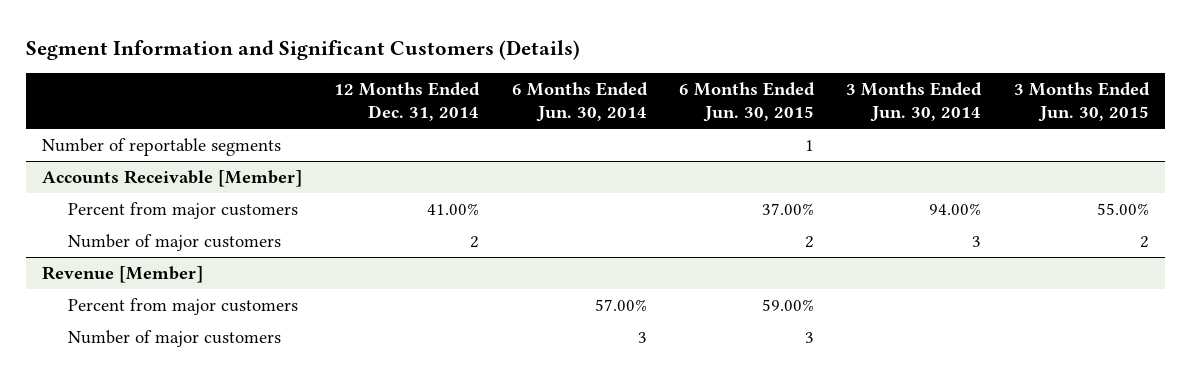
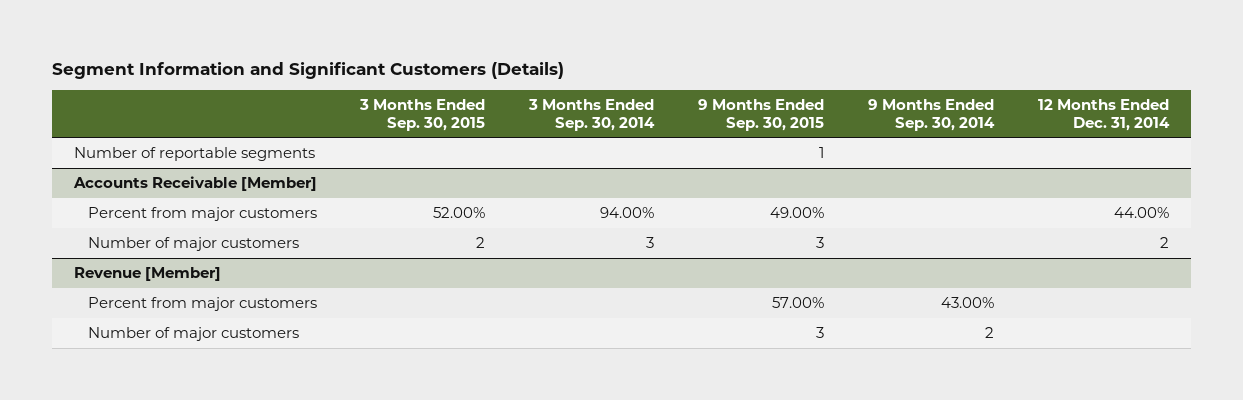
[511,82,648,123] 6 Months Ended Jun. 30, 2014 -> none
[678,82,815,123] 6 Months Ended Jun. 30, 2015 -> none
[846,82,983,123] 3 Months Ended Jun. 30, 2014 -> none
[1013,82,1150,123] 3 Months Ended Jun. 30, 2015 -> none
none -> [359,98,486,131] 3 Months Ended Sep. 30, 2015
none -> [528,98,656,131] 3 Months Ended Sep. 30, 2014
none -> [698,98,825,131] 9 Months Ended Sep. 30, 2015
none -> [868,98,996,131] 9 Months Ended Sep. 30, 2014
[427,203,480,216] 41.00% -> [1113,207,1169,219] 44.00%

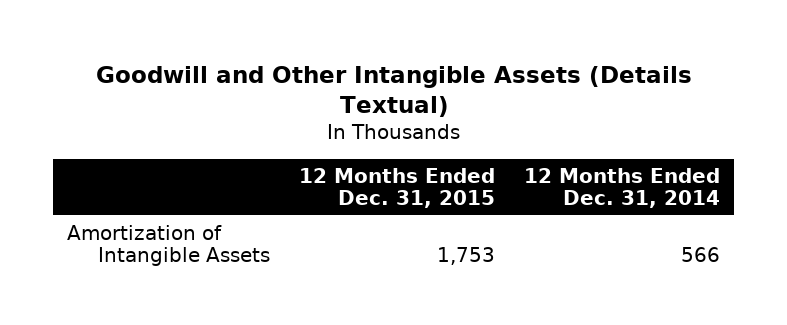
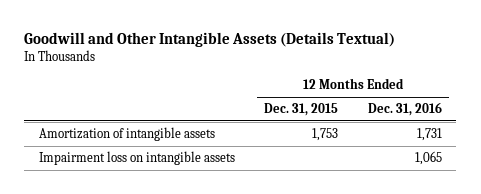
[524,167,721,209] 12 Months Ended Dec. 31, 2014 -> none
none -> [367,102,442,117] Dec. 31, 2016
[67,224,271,267] Amortization of Intangible Assets -> [38,127,215,142] Amortization of intangible assets
none -> [38,151,235,166] Impairment loss on intangible assets

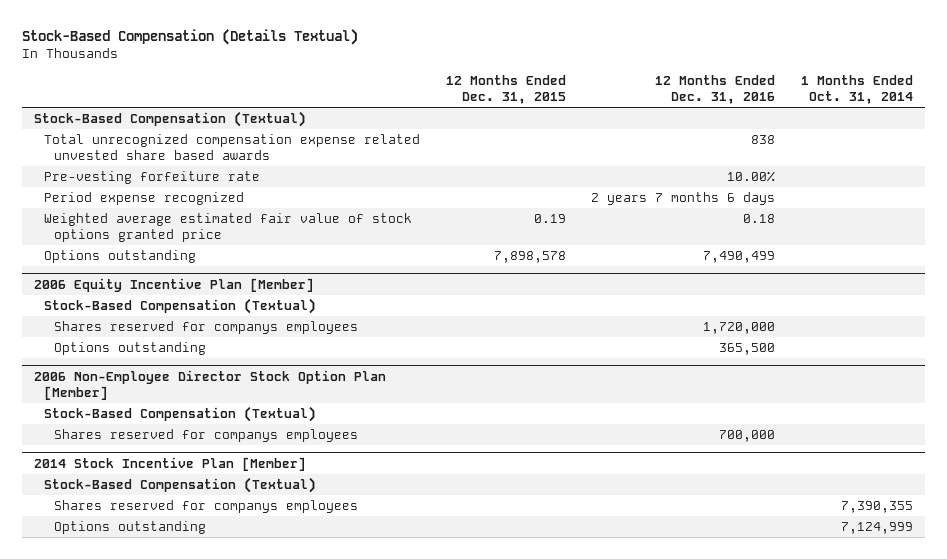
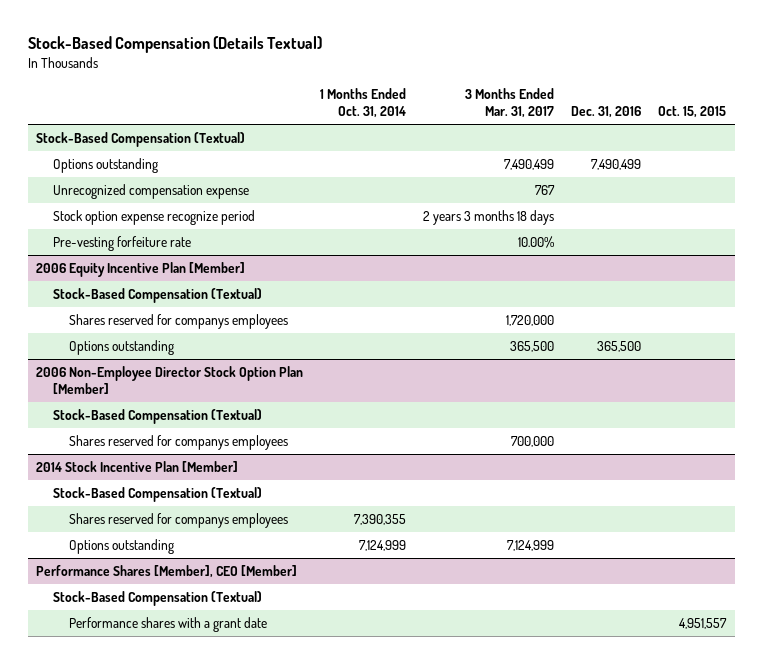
[445,74,566,104] 12 Months Ended Dec. 31, 2015 -> none
[655,74,776,104] 12 Months Ended Dec. 31, 2016 -> none
none -> [465,88,555,119] 3 Months Ended Mar. 31, 2017
none -> [571,106,642,119] Dec. 31, 2016
none -> [658,106,727,119] Oct. 15, 2015
[44,134,421,160] Total unrecognized compensation expense related unvested share based awards -> none
[44,192,245,206] Period expense recognized -> none
[44,213,413,242] Weighted average estimated fair value of stock options granted price -> none
none -> [52,184,249,200] Unrecognized compensation expense
none -> [52,210,255,226] Stock option expense recognize period
[44,171,261,185] Pre-vesting forfeiture rate -> [52,236,191,252] Pre-vesting forfeiture rate
none -> [36,565,298,579] Performance Shares [Member], CEO [Member]
none -> [52,591,262,607] Stock-Based Compensation (Textual)
none -> [68,617,267,633] Performance shares with a grant date

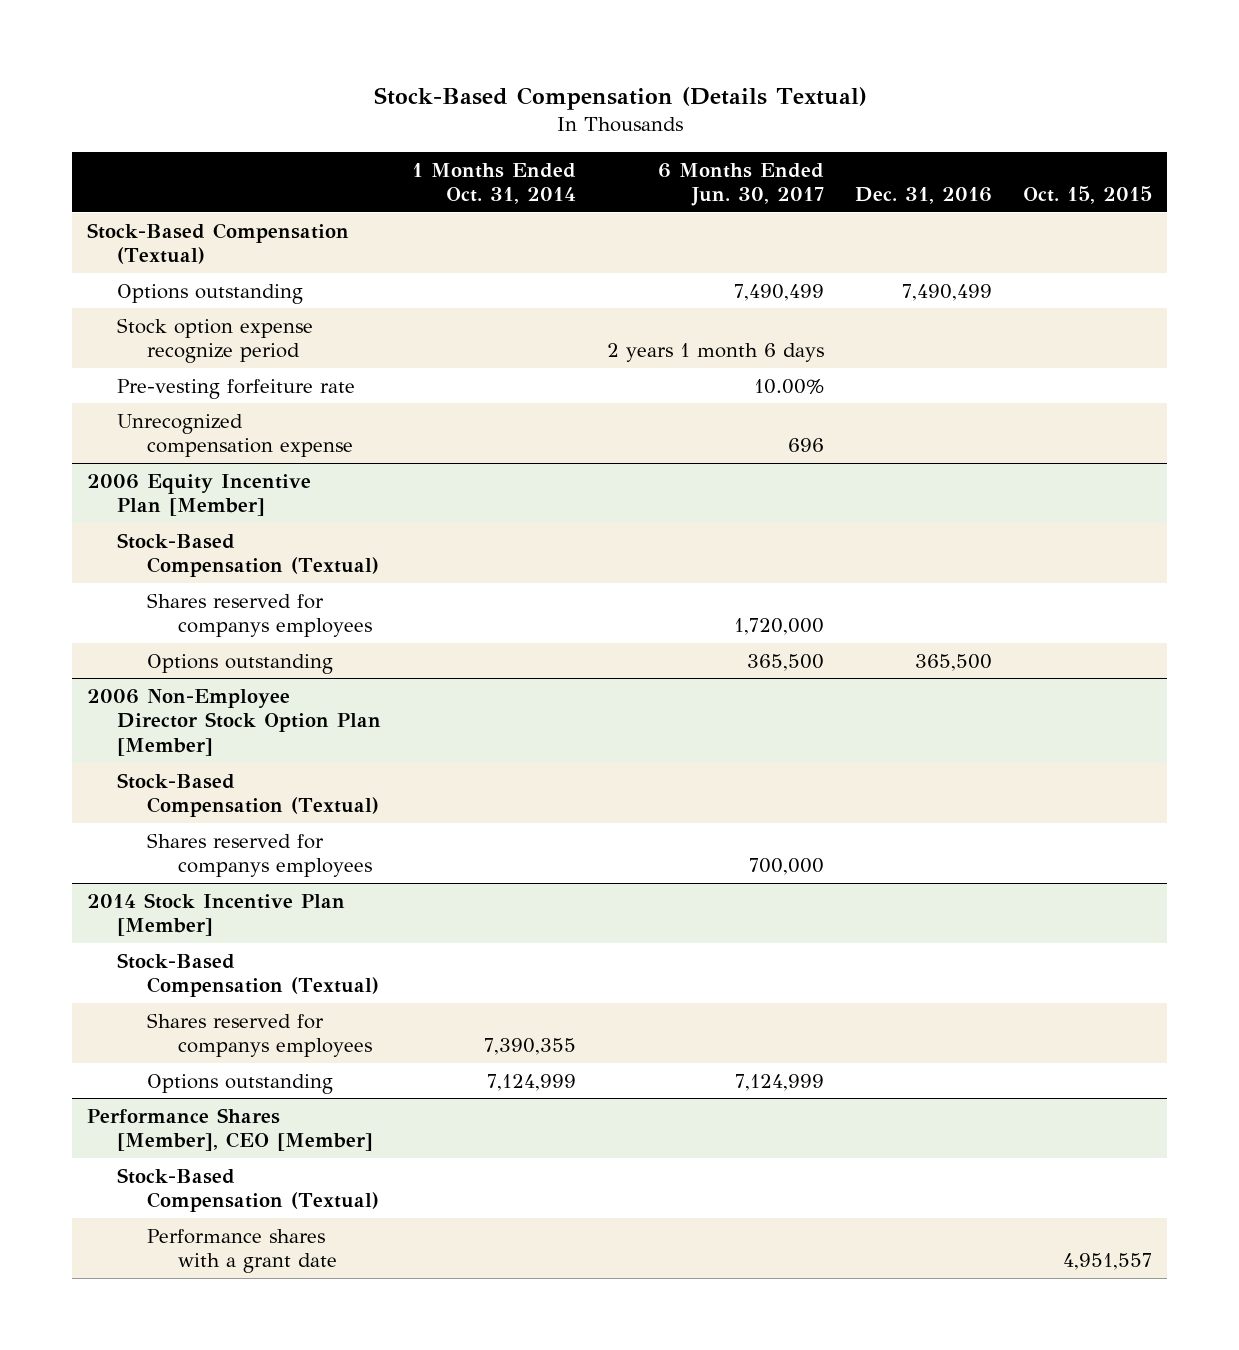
[465,88,555,119] 3 Months Ended Mar. 31, 2017 -> none
none -> [658,162,825,207] 6 Months Ended Jun. 30, 2017
[52,184,249,200] Unrecognized compensation expense -> [117,413,354,458] Unrecognized compensation expense

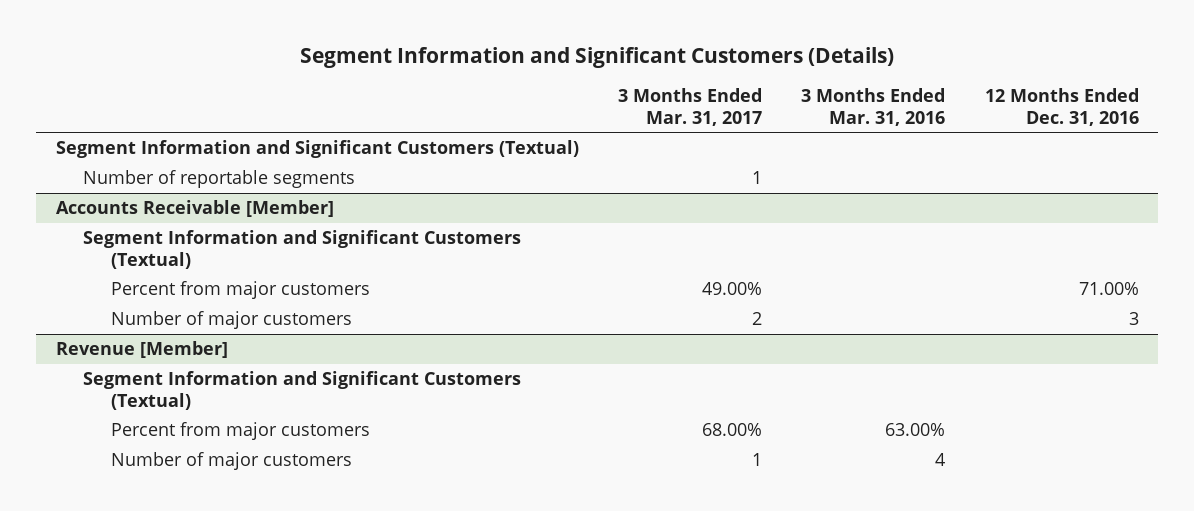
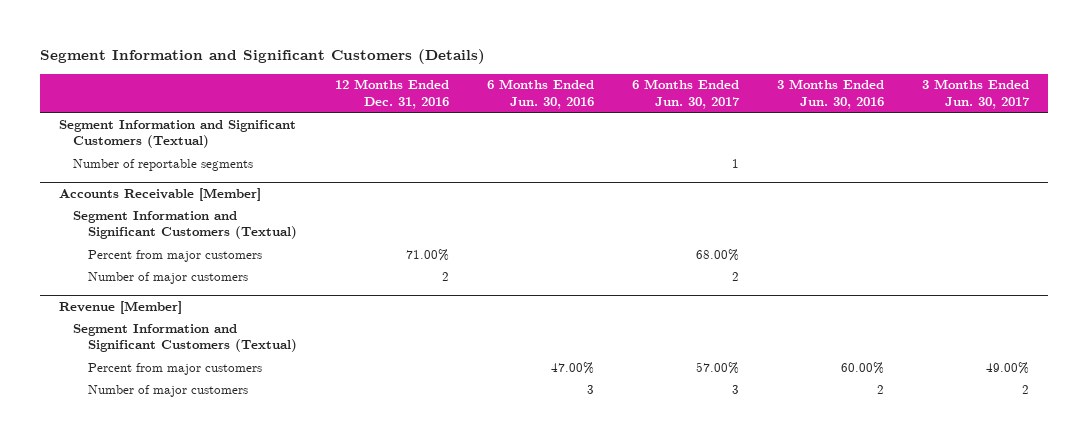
[617,88,762,126] 3 Months Ended Mar. 31, 2017 -> none
[801,88,946,126] 3 Months Ended Mar. 31, 2016 -> none
none -> [487,79,595,109] 6 Months Ended Jun. 30, 2016
none -> [632,79,741,109] 6 Months Ended Jun. 30, 2017
none -> [777,79,885,109] 3 Months Ended Jun. 30, 2016
none -> [922,79,1031,109] 3 Months Ended Jun. 30, 2017
[1128,312,1139,326] 3 -> [442,271,450,281] 2

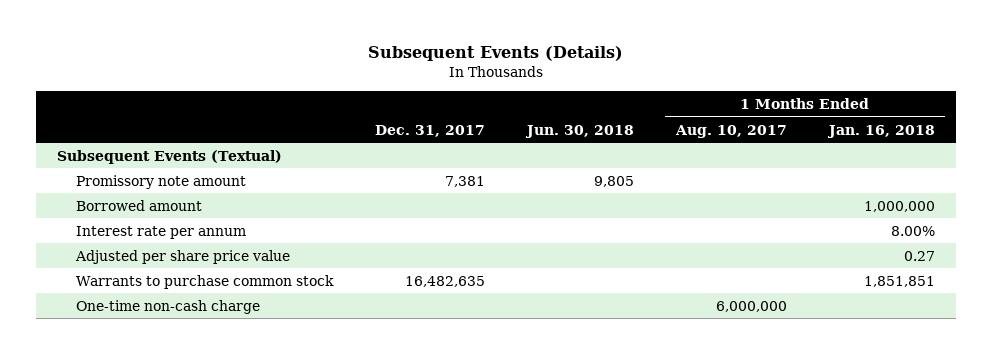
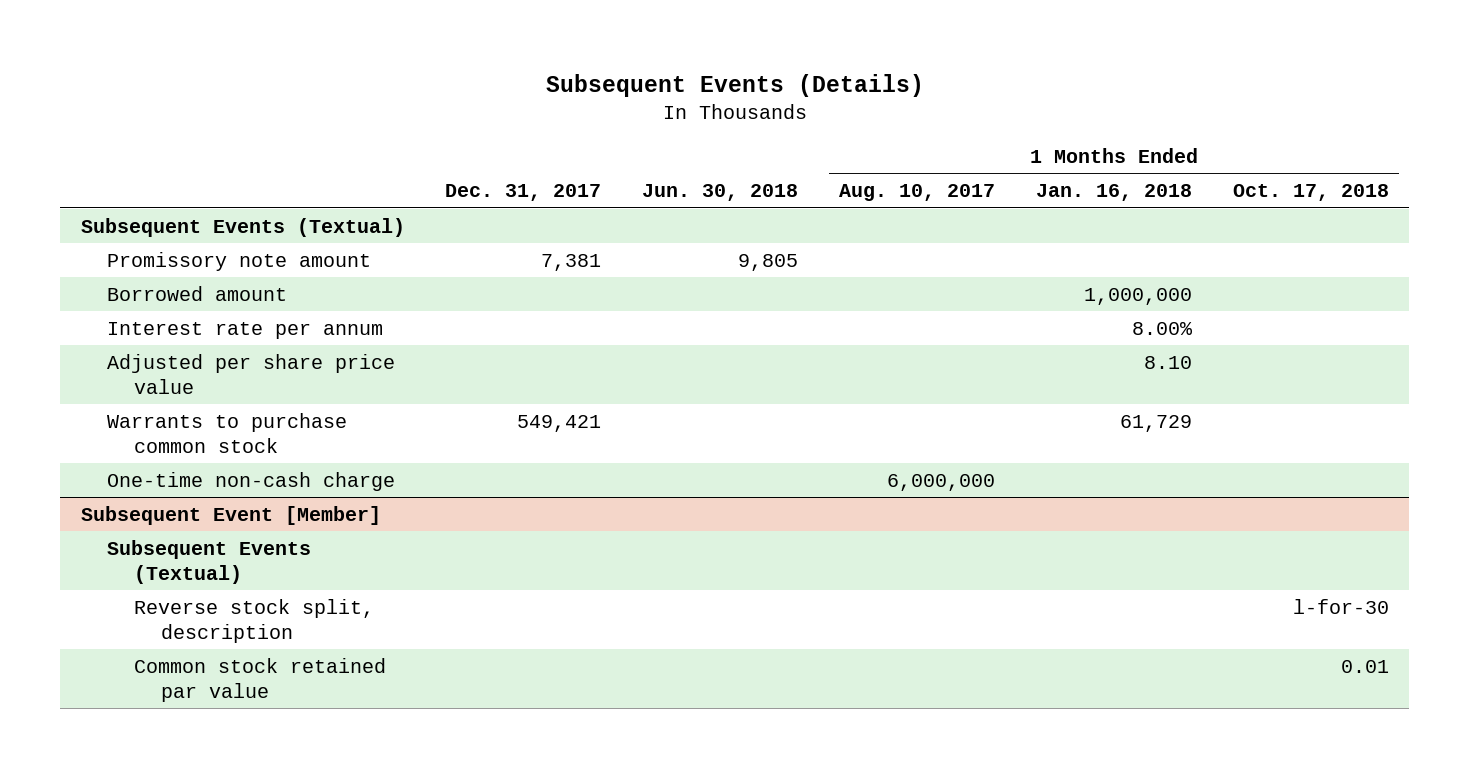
none -> [1232,184,1389,202] Oct. 17, 2018
[903,250,935,261] 0.27 -> [1143,355,1192,369] 8.10
[404,275,485,287] 16,482,635 -> [517,414,602,432] 549,421
[863,275,935,287] 1,851,851 -> [1119,414,1192,432] 61,729
none -> [80,505,381,525] Subsequent Event [Member]
none -> [107,539,312,584] Subsequent Events (Textual)
none -> [134,598,375,643] Reverse stock split, description
none -> [134,657,387,702] Common stock retained par value

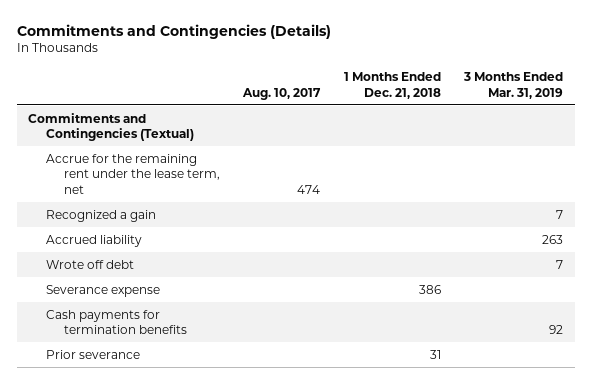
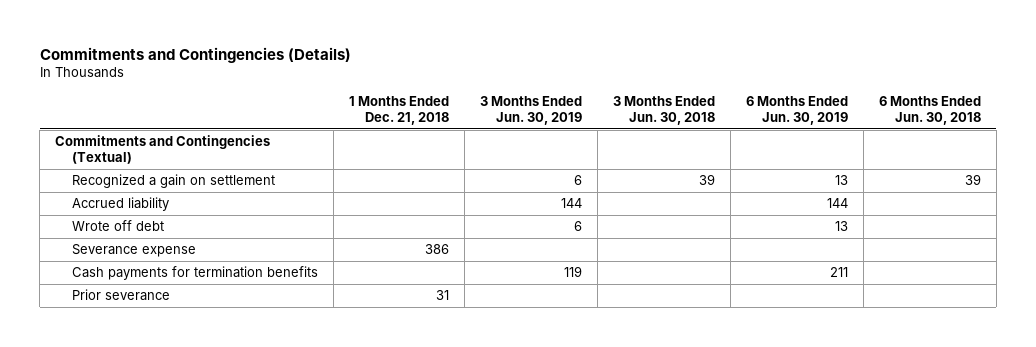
[242,87,322,100] Aug. 10, 2017 -> none
[463,71,564,99] 3 Months Ended Mar. 31, 2019 -> none
none -> [479,95,582,126] 3 Months Ended Jun. 30, 2019
none -> [612,95,715,126] 3 Months Ended Jun. 30, 2018
none -> [745,95,848,126] 6 Months Ended Jun. 30, 2019
none -> [878,95,981,126] 6 Months Ended Jun. 30, 2018
[46,153,220,195] Accrue for the remaining rent under the lease term, net -> none
[46,209,157,222] Recognized a gain -> [71,173,275,188] Recognized a gain on settlement

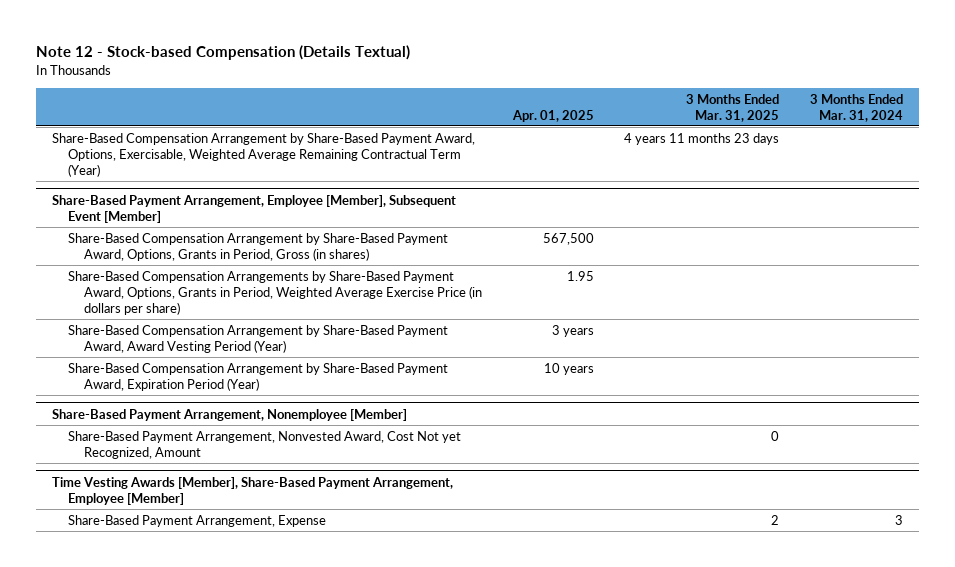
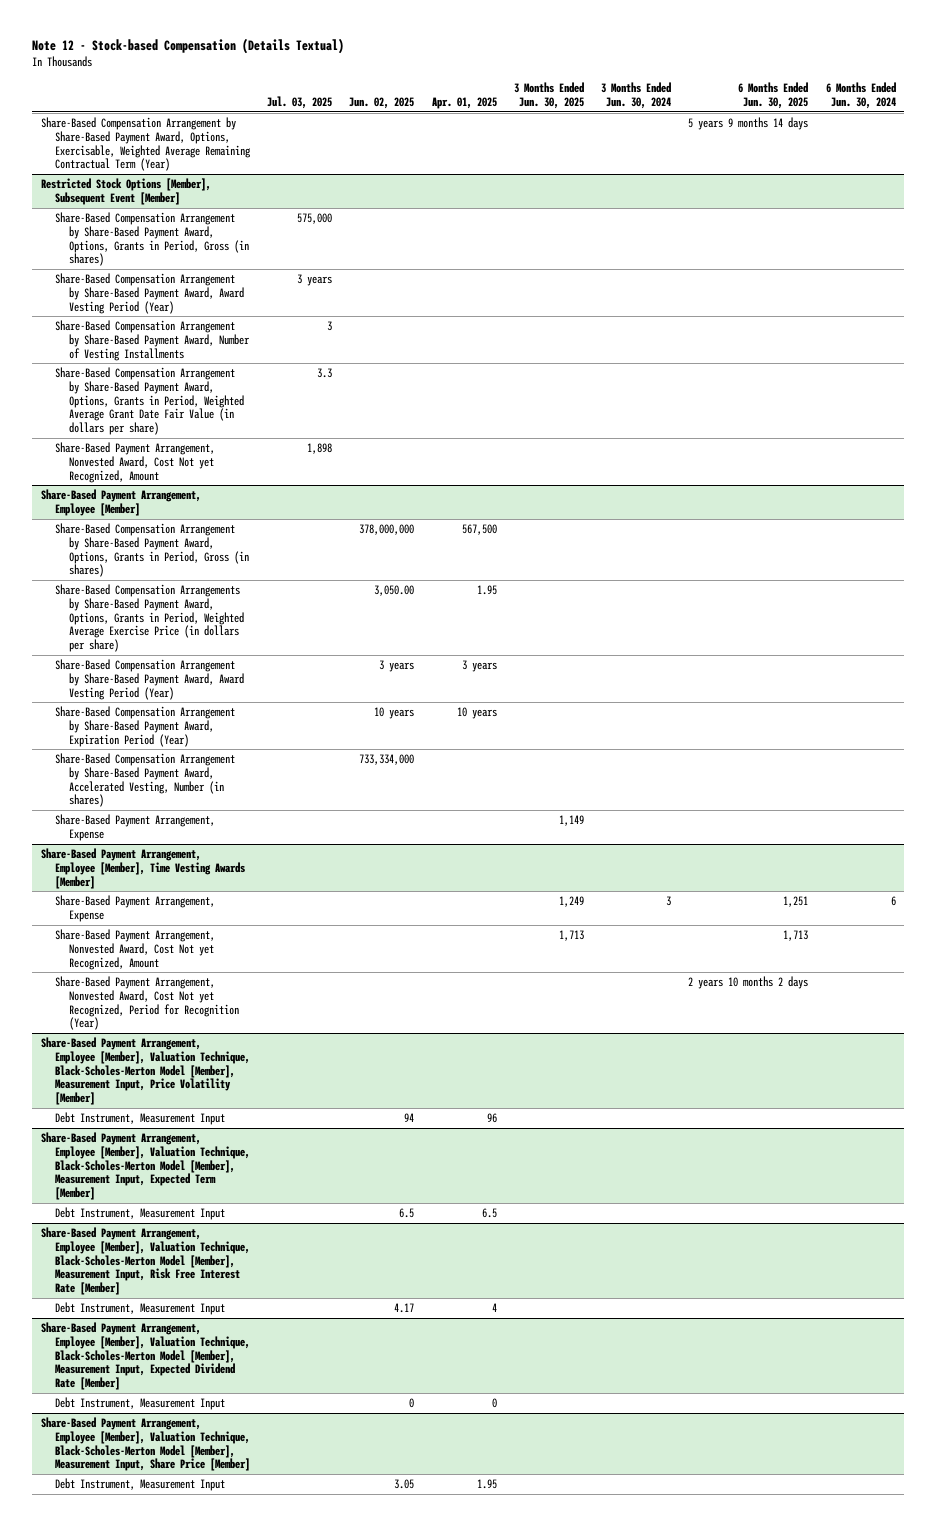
[686,93,780,122] 3 Months Ended Mar. 31, 2025 -> none
[810,93,904,122] 3 Months Ended Mar. 31, 2024 -> none
none -> [267,95,333,109] Jul. 03, 2025
none -> [349,96,415,109] Jun. 02, 2025
none -> [513,82,584,109] 3 Months Ended Jun. 30, 2025
none -> [601,82,672,109] 3 Months Ended Jun. 30, 2024
none -> [738,82,809,109] 6 Months Ended Jun. 30, 2025
none -> [825,82,896,109] 6 Months Ended Jun. 30, 2024
none -> [40,178,211,205] Restricted Stock Options [Member], Subsequent Event [Member]
none -> [54,212,249,267] Share-Based Compensation Arrangement by Share-Based Payment Award, Options, Grants in Period, Gross (in shares)
none -> [54,273,244,314] Share-Based Compensation Arrangement by Share-Based Payment Award, Award Vesting Period (Year)
none -> [54,320,250,361] Share-Based Compensation Arrangement by Share-Based Payment Award, Number of Vesting Installments
none -> [54,367,244,436] Share-Based Compensation Arrangement by Share-Based Payment Award, Options, Grants in Period, Weighted Average Grant Date Fair Value (in dollars per share)
none -> [54,442,215,483] Share-Based Payment Arrangement, Nonvested Award, Cost Not yet Recognized, Amount
[51,194,456,223] Share-Based Payment Arrangement, Employee [Member], Subsequent Event [Member] -> [40,489,201,516] Share-Based Payment Arrangement, Employee [Member]
[51,408,407,421] Share-Based Payment Arrangement, Nonemployee [Member] -> none
[67,430,461,459] Share-Based Payment Arrangement, Nonvested Award, Cost Not yet Recognized, Amount -> none
none -> [54,753,235,808] Share-Based Compensation Arrangement by Share-Based Payment Award, Accelerated Vesting, Number (in shares)
none -> [54,814,215,841] Share-Based Payment Arrangement, Expense
[51,476,453,505] Time Vesting Awards [Member], Share-Based Payment Arrangement, Employee [Member] -> [40,848,245,889] Share-Based Payment Arrangement, Employee [Member], Time Vesting Awards [Member]
none -> [54,929,215,970] Share-Based Payment Arrangement, Nonvested Award, Cost Not yet Recognized, Amount
none -> [54,976,239,1031] Share-Based Payment Arrangement, Nonvested Award, Cost Not yet Recognized, Period for Recognition (Year)
none -> [40,1037,250,1106] Share-Based Payment Arrangement, Employee [Member], Valuation Technique, Black-Scholes-Merton Model [Member], Measurement Input, Price Volatility [Member]
none -> [54,1112,225,1126] Debt Instrument, Measurement Input
none -> [40,1132,250,1201] Share-Based Payment Arrangement, Employee [Member], Valuation Technique, Black-Scholes-Merton Model [Member], Measurement Input, Expected Term [Member]
none -> [54,1207,225,1221] Debt Instrument, Measurement Input
none -> [40,1227,250,1296] Share-Based Payment Arrangement, Employee [Member], Valuation Technique, Black-Scholes-Merton Model [Member], Measurement Input, Risk Free Interest Rate [Member]
none -> [54,1302,225,1316] Debt Instrument, Measurement Input
none -> [40,1322,250,1391] Share-Based Payment Arrangement, Employee [Member], Valuation Technique, Black-Scholes-Merton Model [Member], Measurement Input, Expected Dividend Rate [Member]
none -> [54,1397,225,1411] Debt Instrument, Measurement Input
none -> [40,1417,250,1472] Share-Based Payment Arrangement, Employee [Member], Valuation Technique, Black-Scholes-Merton Model [Member], Measurement Input, Share Price [Member]
none -> [54,1478,225,1492] Debt Instrument, Measurement Input

